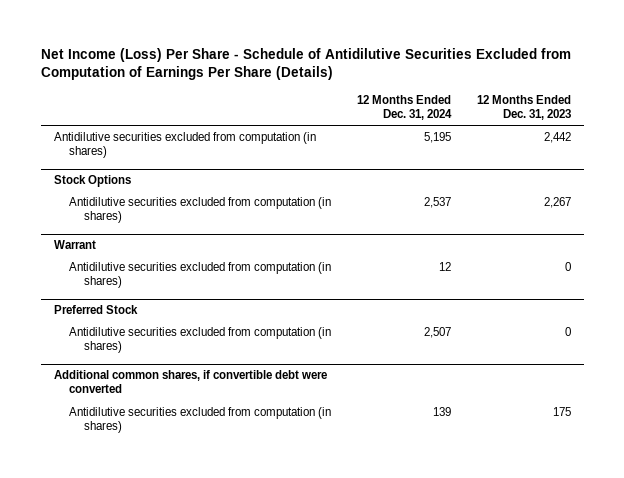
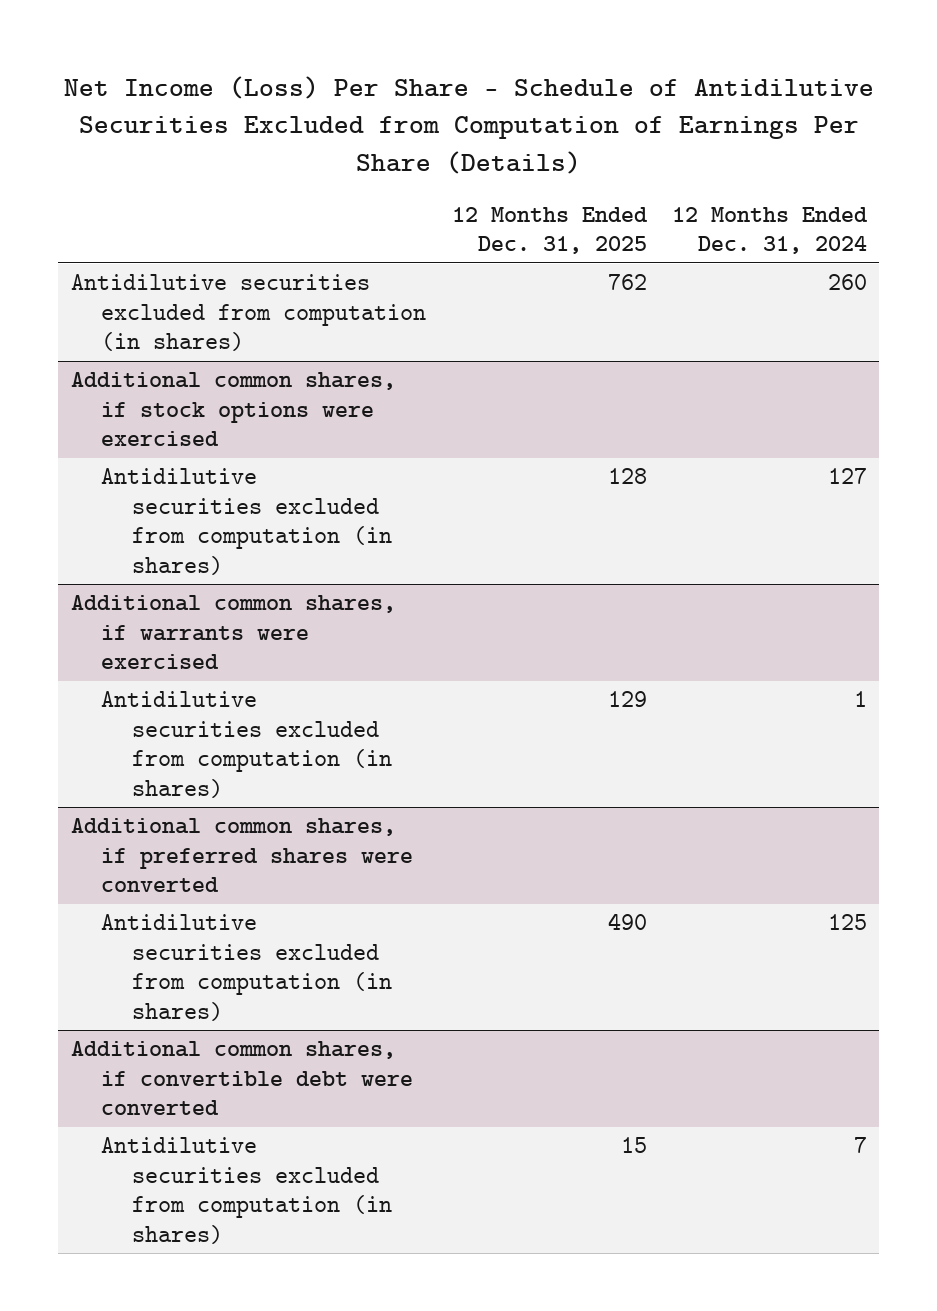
[476,95,571,121] 12 Months Ended Dec. 31, 2023 -> none
none -> [451,206,648,255] 12 Months Ended Dec. 31, 2025
[53,240,96,250] Warrant -> none
[423,132,451,144] 5,195 -> [827,274,867,291] 260
[53,175,131,188] Stock Options -> [70,372,396,447] Additional common shares, if stock options were exercised
[423,197,451,209] 2,537 -> [827,468,867,485] 127
none -> [70,595,396,670] Additional common shares, if warrants were exercised
[438,262,451,272] 12 -> [853,691,867,708] 1
[53,305,138,315] Preferred Stock -> [70,818,414,893] Additional common shares, if preferred shares were converted
[423,327,451,339] 2,507 -> [827,914,867,931] 125
[432,407,451,417] 139 -> [853,1137,867,1154] 7

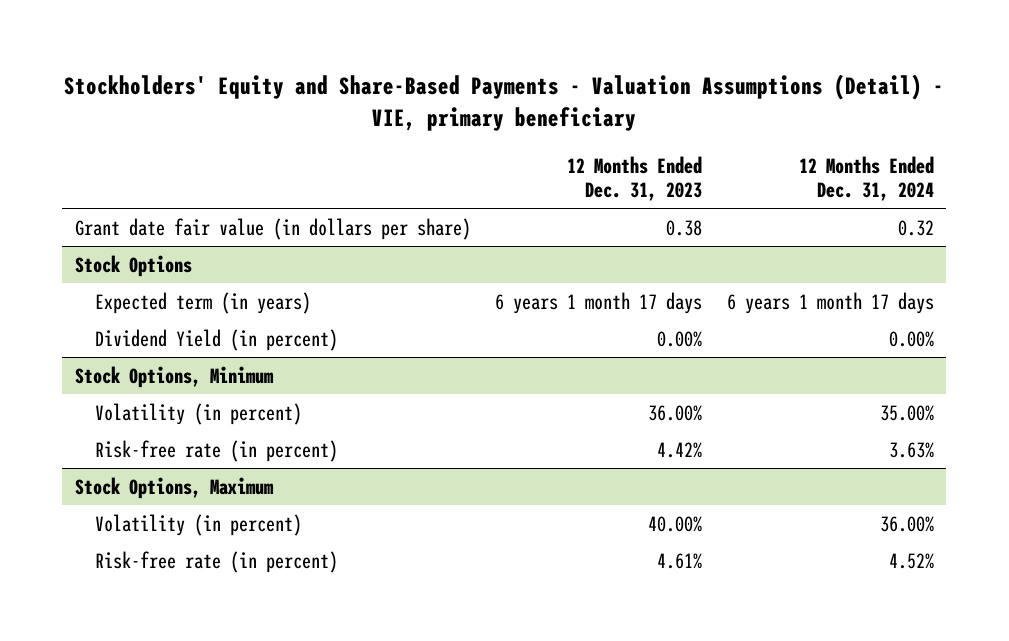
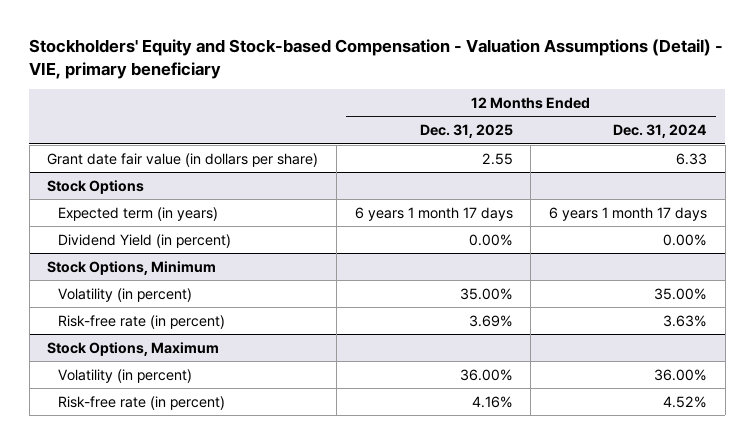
[64,74,945,132] Stockholders' Equity and Share-Based Payments - Valuation Assumptions (Detail) - VIE, primary beneficiary -> [29,38,724,79] Stockholders' Equity and Stock-based Compensation - Valuation Assumptions (Detail) - VIE, primary beneficiary
[567,155,703,202] 12 Months Ended Dec. 31, 2023 -> none
none -> [419,124,513,139] Dec. 31, 2025
[898,219,935,236] 0.32 -> [676,152,708,165] 6.33

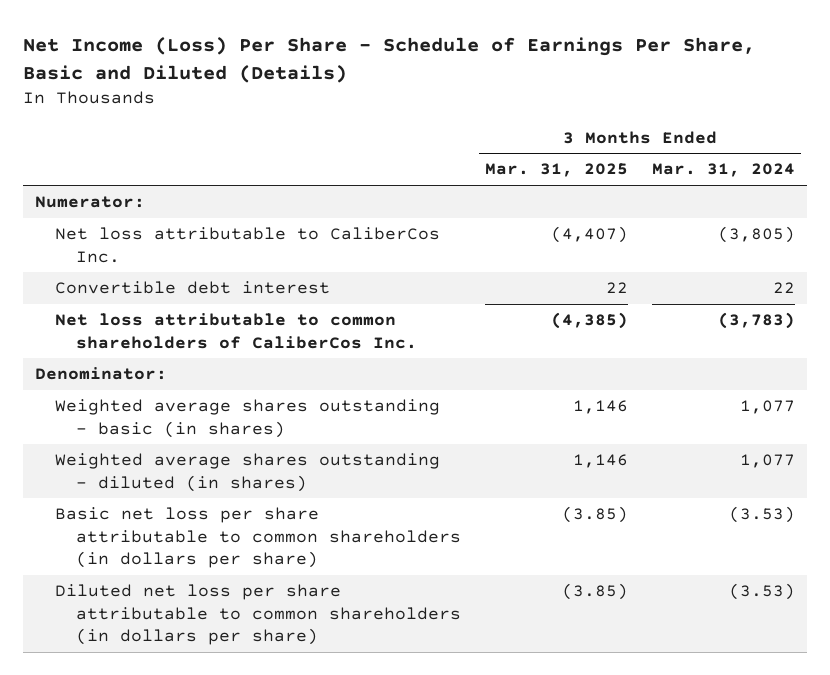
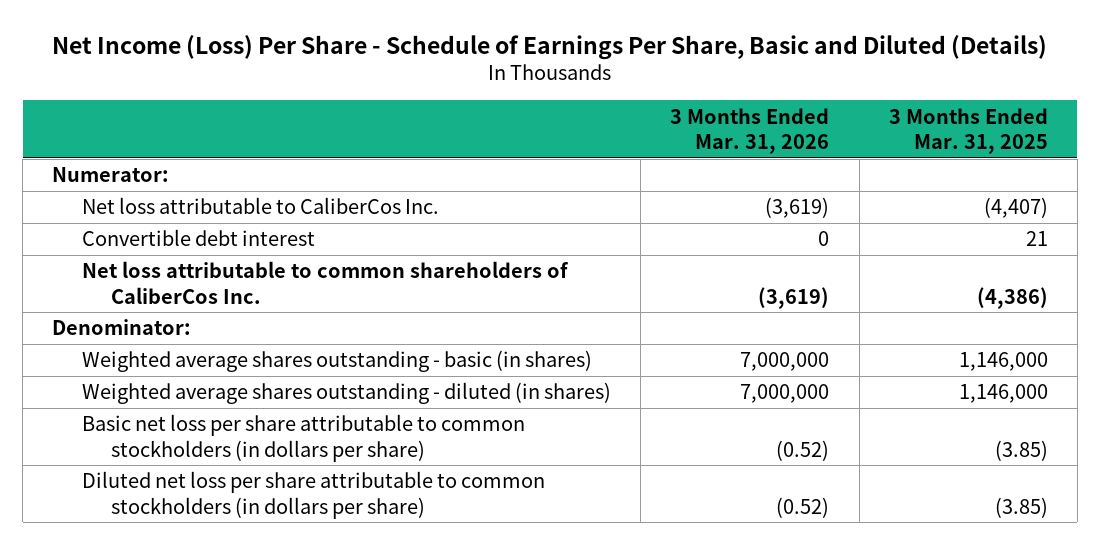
[652,163,796,178] Mar. 31, 2024 -> none
none -> [670,107,830,154] 3 Months Ended Mar. 31, 2026
[605,282,628,294] 22 -> [1025,231,1048,247] 21
[550,312,628,330] (4,385) -> [976,286,1048,309] (4,386)
[572,400,628,415] 1,146 -> [958,352,1048,372] 1,146,000
[572,454,628,469] 1,146 -> [958,384,1048,404] 1,146,000
[55,507,461,569] Basic net loss per share attributable to common shareholders (in dollars per share) -> [81,414,525,462] Basic net loss per share attributable to common stockholders (in dollars per share)
[55,584,461,646] Diluted net loss per share attributable to common shareholders (in dollars per share) -> [81,471,545,519] Diluted net loss per share attributable to common stockholders (in dollars per share)

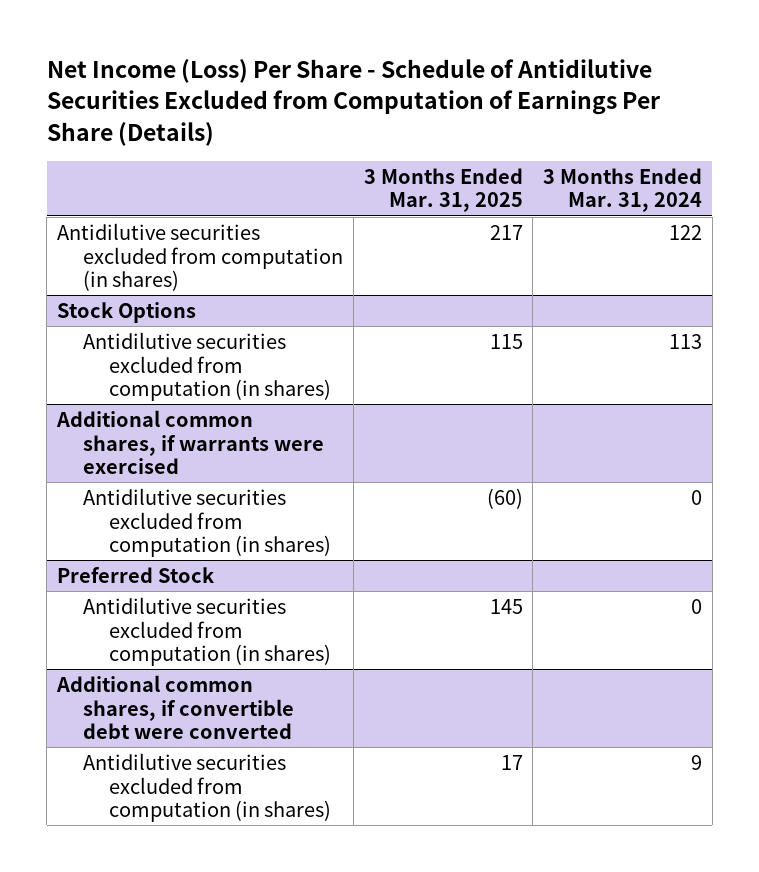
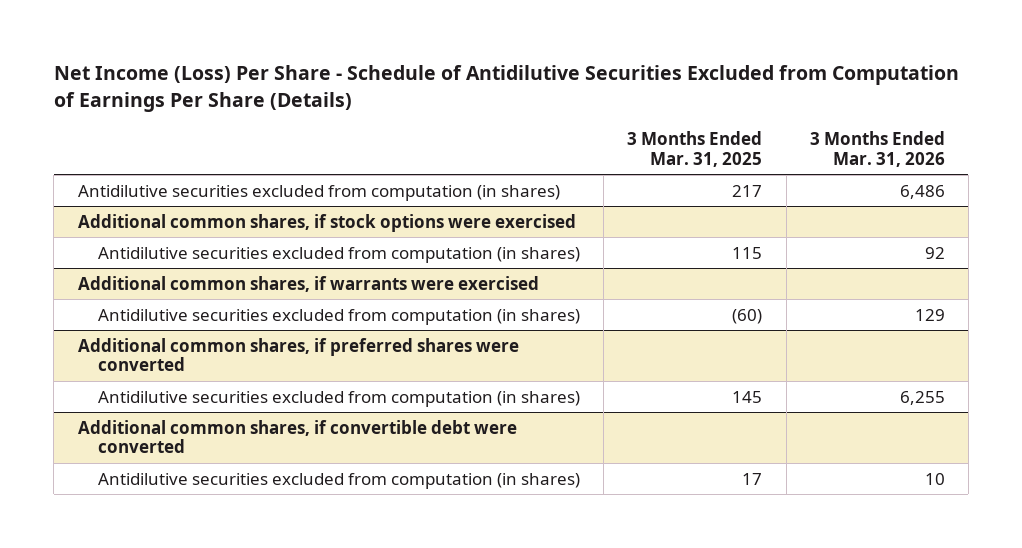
[543,167,703,213] 3 Months Ended Mar. 31, 2024 -> none
none -> [809,131,945,167] 3 Months Ended Mar. 31, 2026
[57,301,197,323] Stock Options -> [77,213,576,232] Additional common shares, if stock options were exercised
[57,566,215,583] Preferred Stock -> [77,337,519,372] Additional common shares, if preferred shares were converted

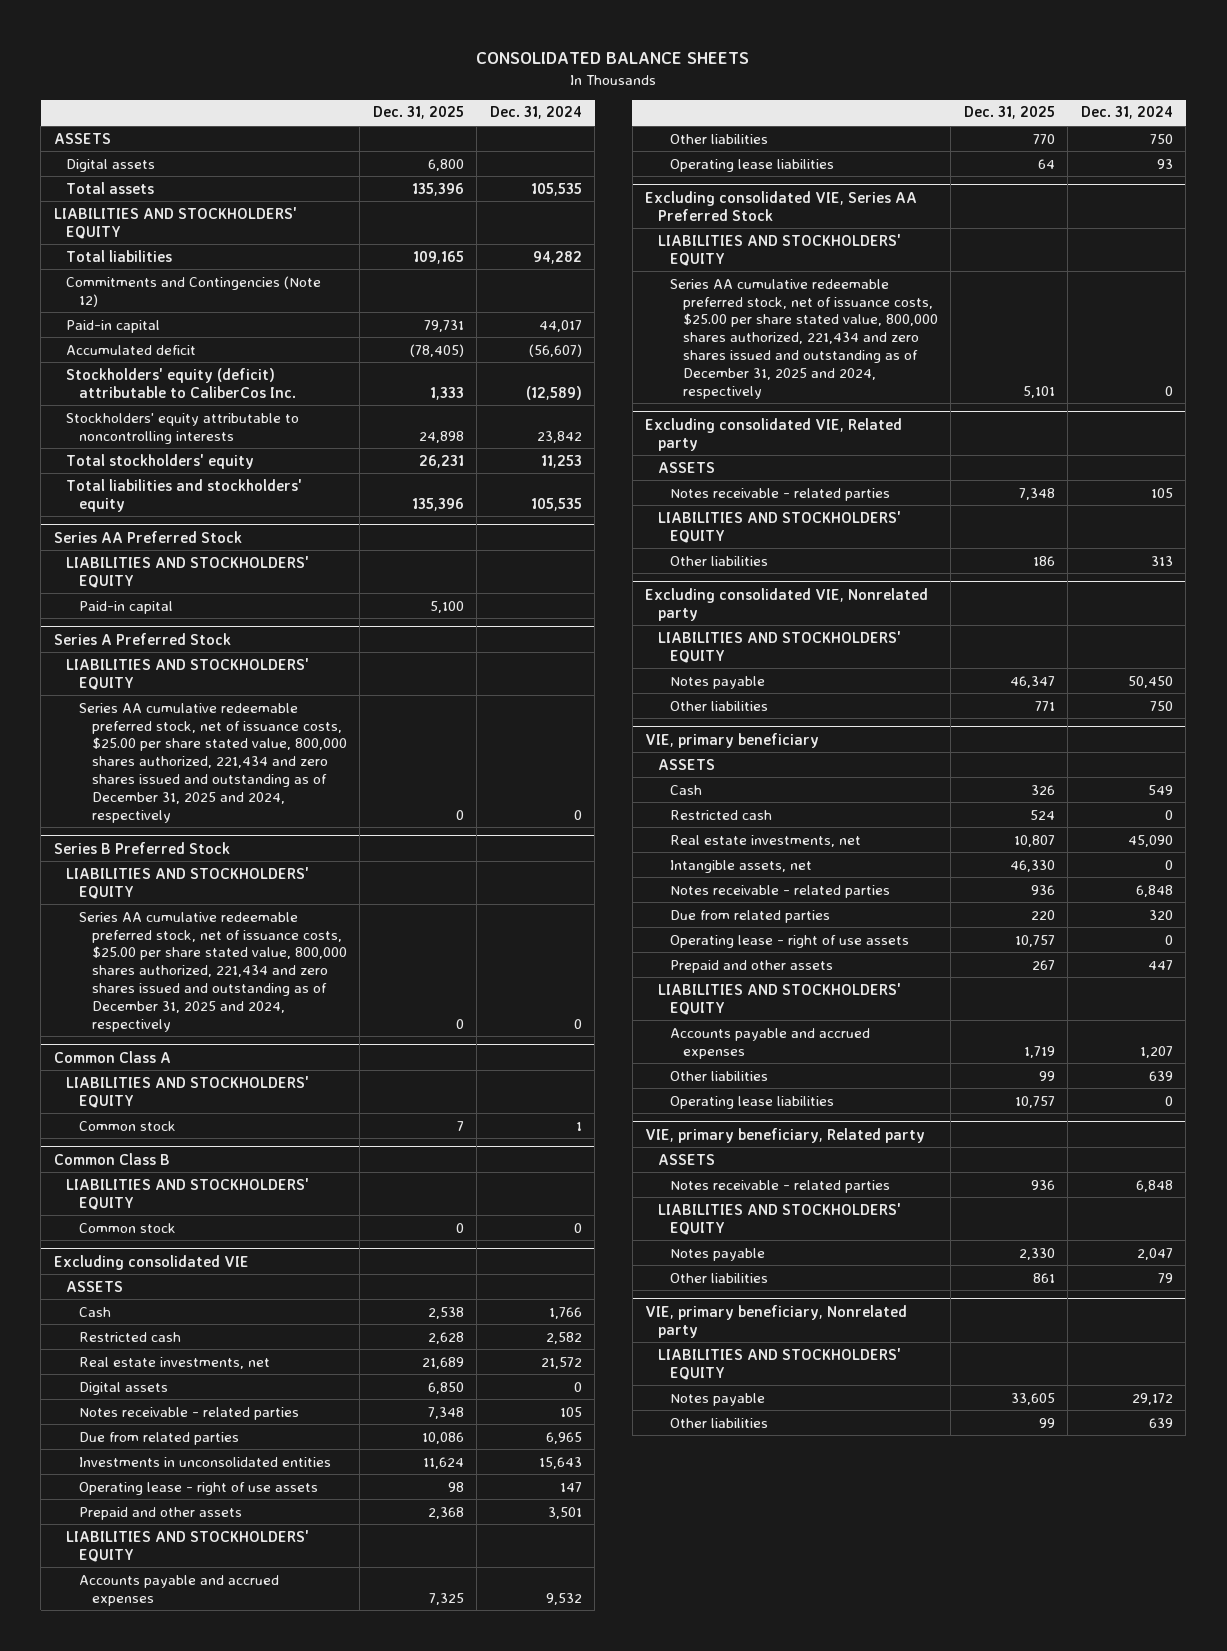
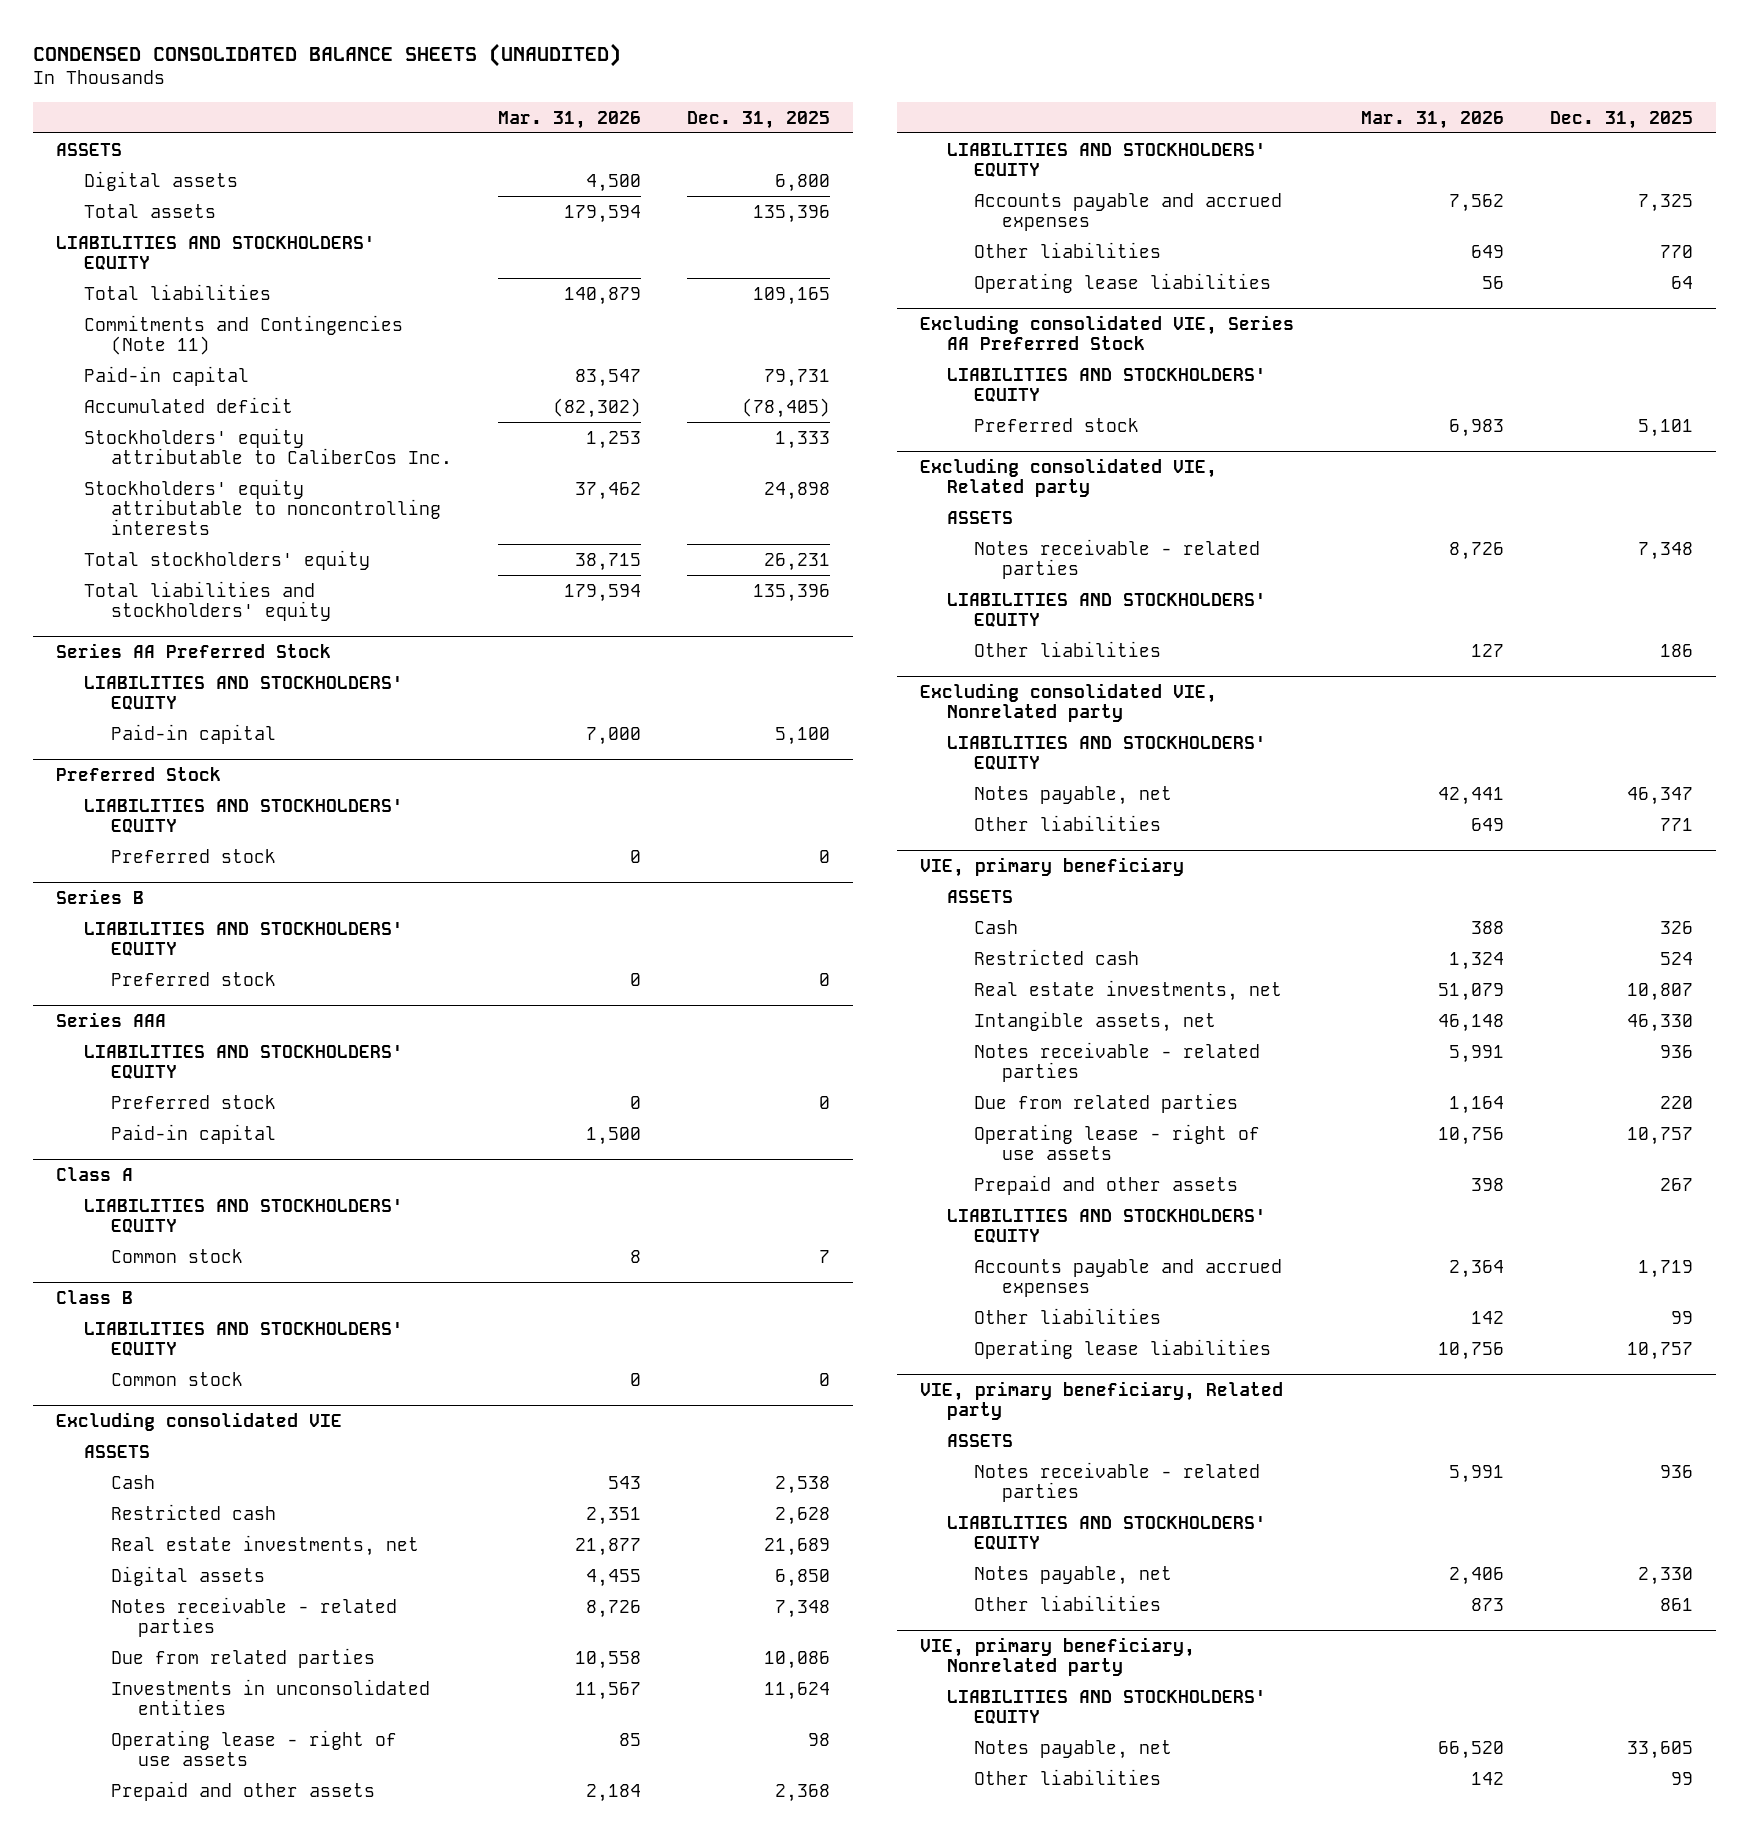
[476,52,750,65] CONSOLIDATED BALANCE SHEETS -> [33,42,622,67] CONDENSED CONSOLIDATED BALANCE SHEETS (UNAUDITED)
[489,106,582,120] Dec. 31, 2024 -> none
none -> [497,110,641,129] Mar. 31, 2026
[66,275,322,307] Commitments and Contingencies (Note 12) -> [83,314,403,355] Commitments and Contingencies (Note 11)
[66,367,297,398] Stockholders' equity (deficit) attributable to CaliberCos Inc. -> [83,427,453,464] Stockholders' equity attributable to CaliberCos Inc.
[53,632,231,645] Series A Preferred Stock -> [56,766,222,781] Preferred Stock
[79,702,347,823] Series AA cumulative redeemable preferred stock, net of issuance costs, $25.00 per share stated value, 800,000 shares authorized, 221,434 and zero shares issued and outstanding as of December 31, 2025 and 2024, respectively -> [111,848,277,863] Preferred stock
[53,841,230,854] Series B Preferred Stock -> [56,888,145,904] Series B
[53,1050,171,1063] Common Class A -> none
[79,911,347,1032] Series AA cumulative redeemable preferred stock, net of issuance costs, $25.00 per share stated value, 800,000 shares authorized, 221,434 and zero shares issued and outstanding as of December 31, 2025 and 2024, respectively -> [111,971,277,986] Preferred stock
none -> [56,1011,167,1027] Series AAA
none -> [111,1094,277,1109] Preferred stock
none -> [111,1123,277,1144] Paid-in capital
none -> [56,1166,134,1181] Class A
none -> [83,1198,403,1233] LIABILITIES AND STOCKHOLDERS' EQUITY
[53,1152,170,1165] Common Class B -> [56,1289,134,1304] Class B
[670,278,938,399] Series AA cumulative redeemable preferred stock, net of issuance costs, $25.00 per share stated value, 800,000 shares authorized, 221,434 and zero shares issued and outstanding as of December 31, 2025 and 2024, respectively -> [974,417,1140,432] Preferred stock
[670,675,766,689] Notes payable -> [974,785,1173,805] Notes payable, net
[670,1247,766,1261] Notes payable -> [974,1565,1173,1585] Notes payable, net
[670,1392,766,1406] Notes payable -> [974,1739,1173,1759] Notes payable, net

